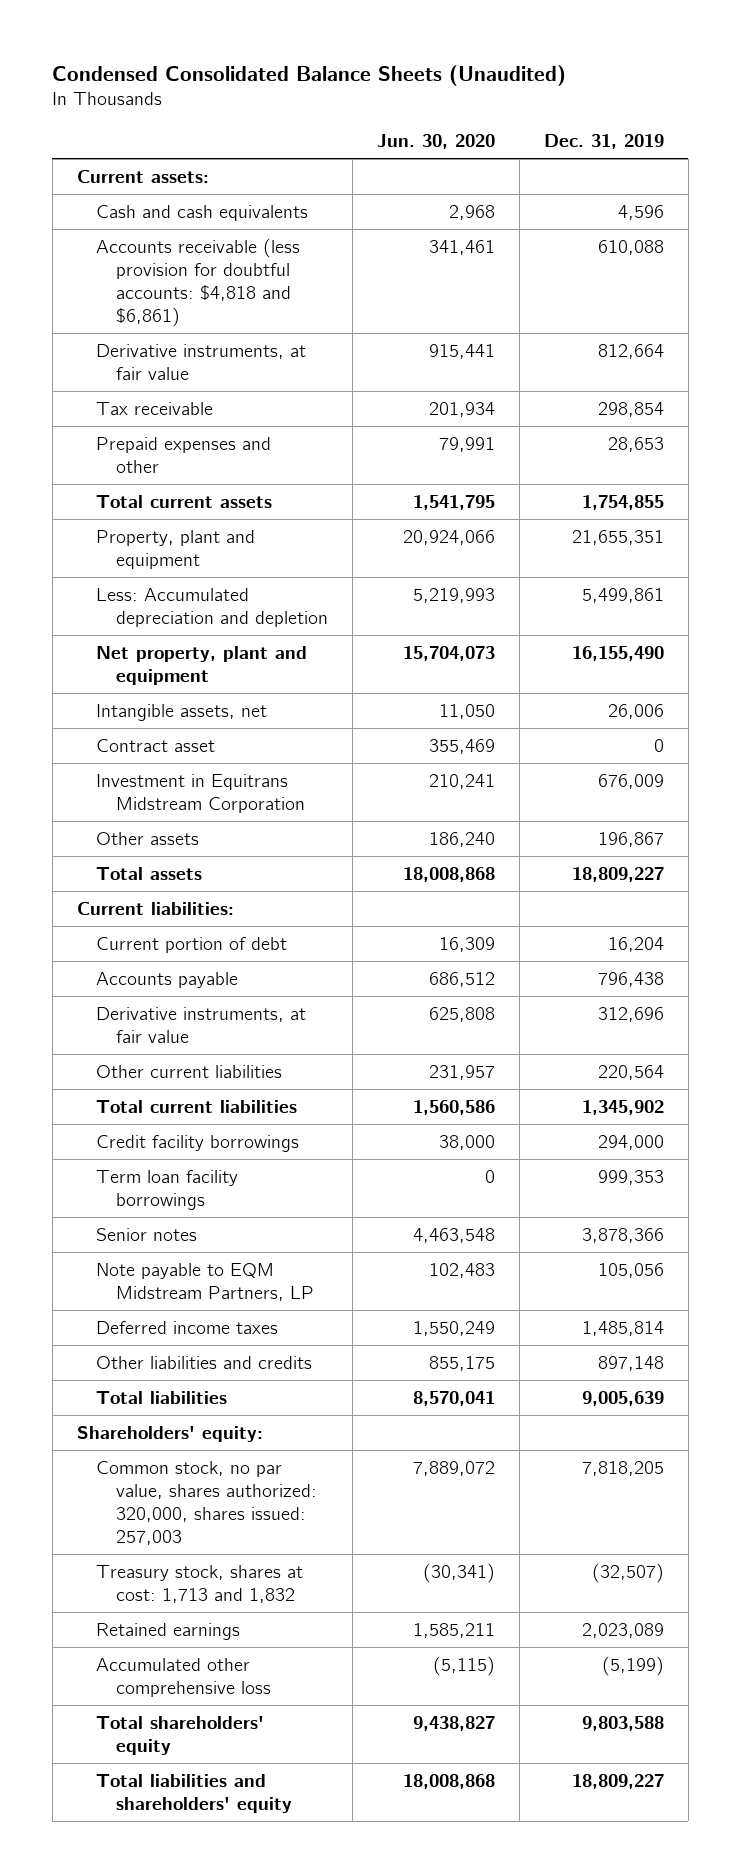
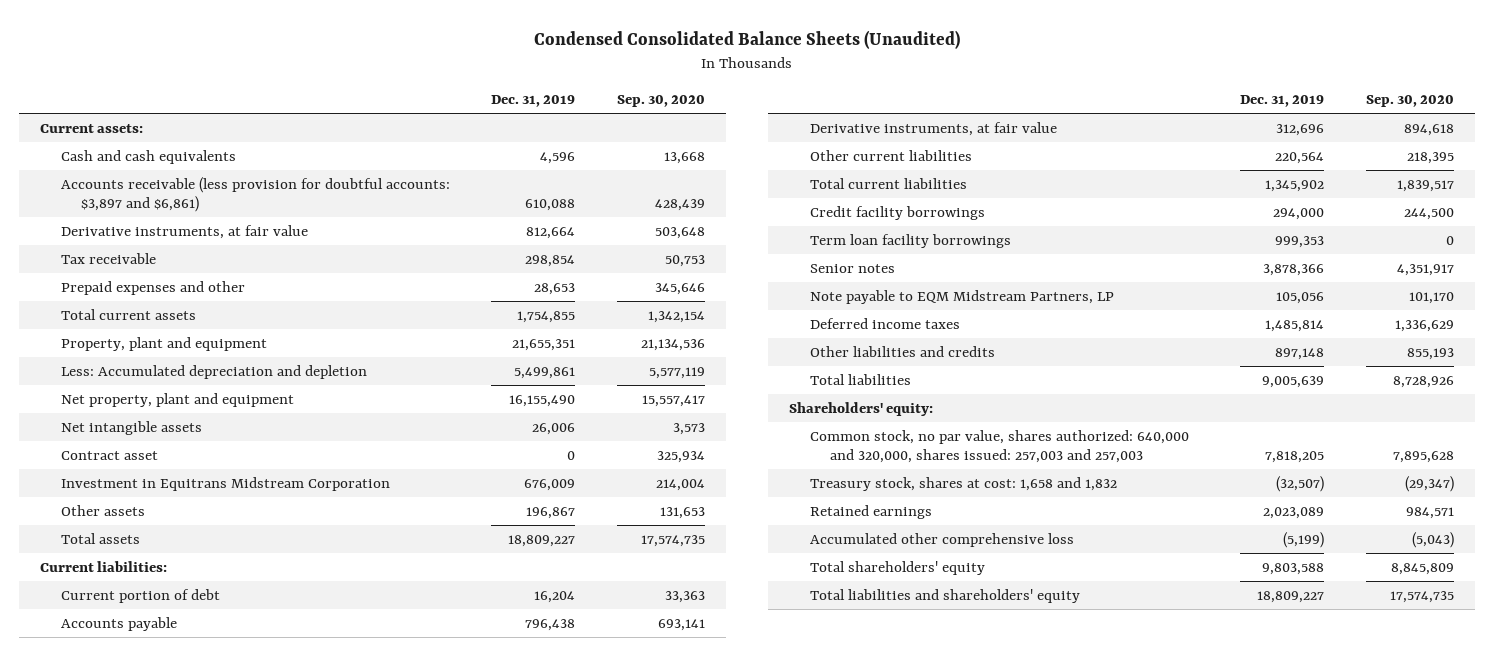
[376,134,495,150] Jun. 30, 2020 -> none
none -> [616,95,705,108] Sep. 30, 2020
[96,237,301,328] Accounts receivable (less provision for doubtful accounts: $4,818 and $6,861) -> [60,176,450,213] Accounts receivable (less provision for doubtful accounts: $3,897 and $6,861)
[96,703,268,721] Intangible assets, net -> [60,420,202,435] Net intangible assets
[96,1460,317,1546] Common stock, no par value, shares authorized: 320,000, shares issued: 257,003 -> [809,429,1189,464] Common stock, no par value, shares authorized: 640,000 and 320,000, shares issued: 257,003 and 257,003
[96,1564,304,1603] Treasury stock, shares at cost: 1,713 and 1,832 -> [809,476,1117,491] Treasury stock, shares at cost: 1,658 and 1,832

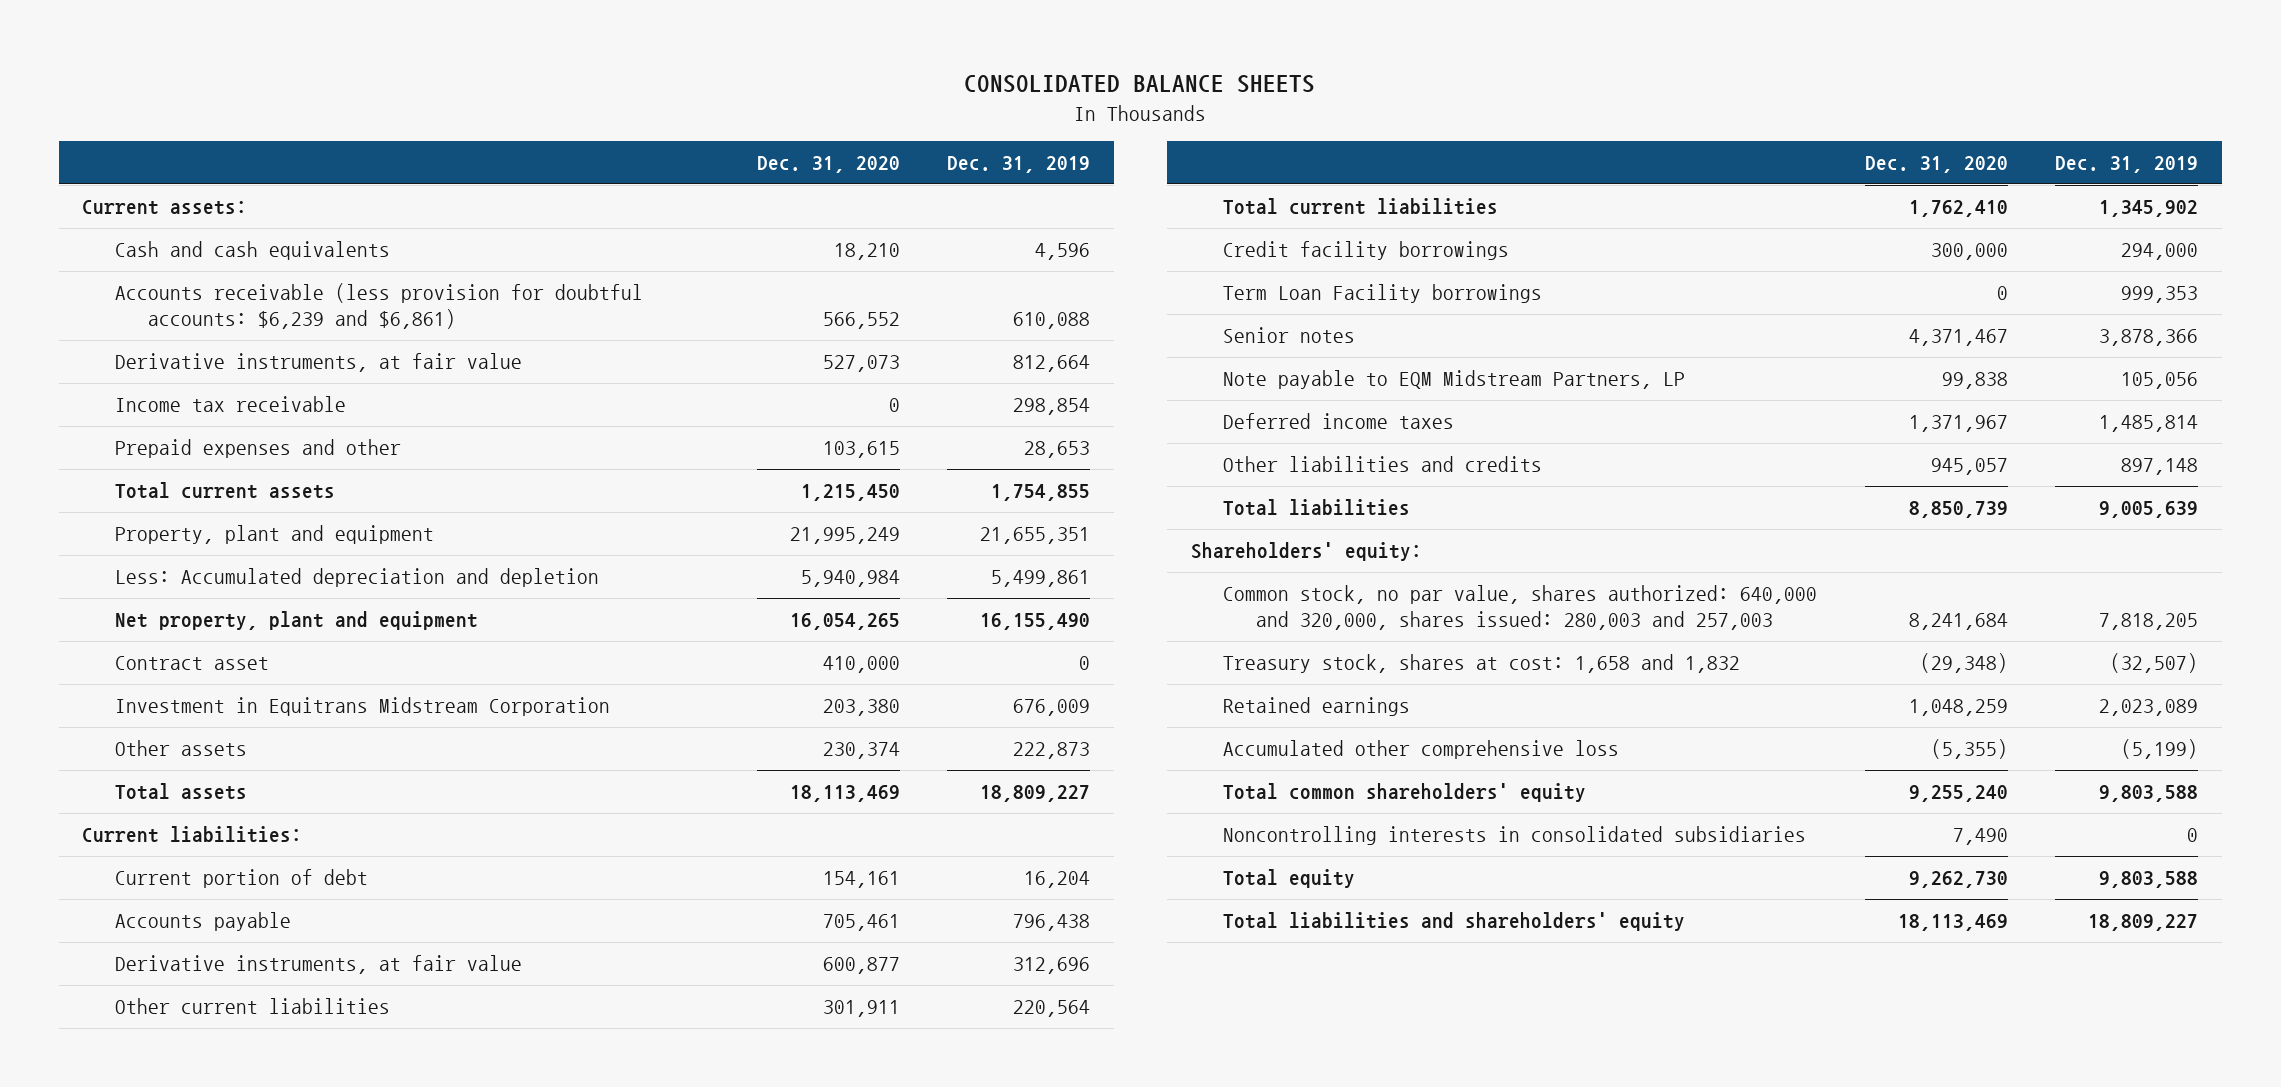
[533,30,960,50] Condensed Consolidated Balance Sheets (Unaudited) -> [964,75,1316,94] CONSOLIDATED BALANCE SHEETS
[616,95,705,108] Sep. 30, 2020 -> none
none -> [756,156,900,174] Dec. 31, 2020
[60,176,450,213] Accounts receivable (less provision for doubtful accounts: $3,897 and $6,861) -> [115,283,644,330] Accounts receivable (less provision for doubtful accounts: $6,239 and $6,861)
[60,252,156,264] Tax receivable -> [115,396,347,413] Income tax receivable
[60,420,202,435] Net intangible assets -> none
[526,506,576,519] 196,867 -> [1013,742,1091,760] 222,873
[809,233,1011,248] Term loan facility borrowings -> [1223,284,1543,304] Term Loan Facility borrowings
[809,429,1189,464] Common stock, no par value, shares authorized: 640,000 and 320,000, shares issued: 257,003 and 257,003 -> [1223,585,1818,631] Common stock, no par value, shares authorized: 640,000 and 320,000, shares issued: 280,003 and 257,003
[809,560,985,575] Total shareholders' equity -> [1223,783,1587,803] Total common shareholders' equity
none -> [1223,826,1807,846] Noncontrolling interests in consolidated subsidiaries
none -> [1223,869,1356,889] Total equity

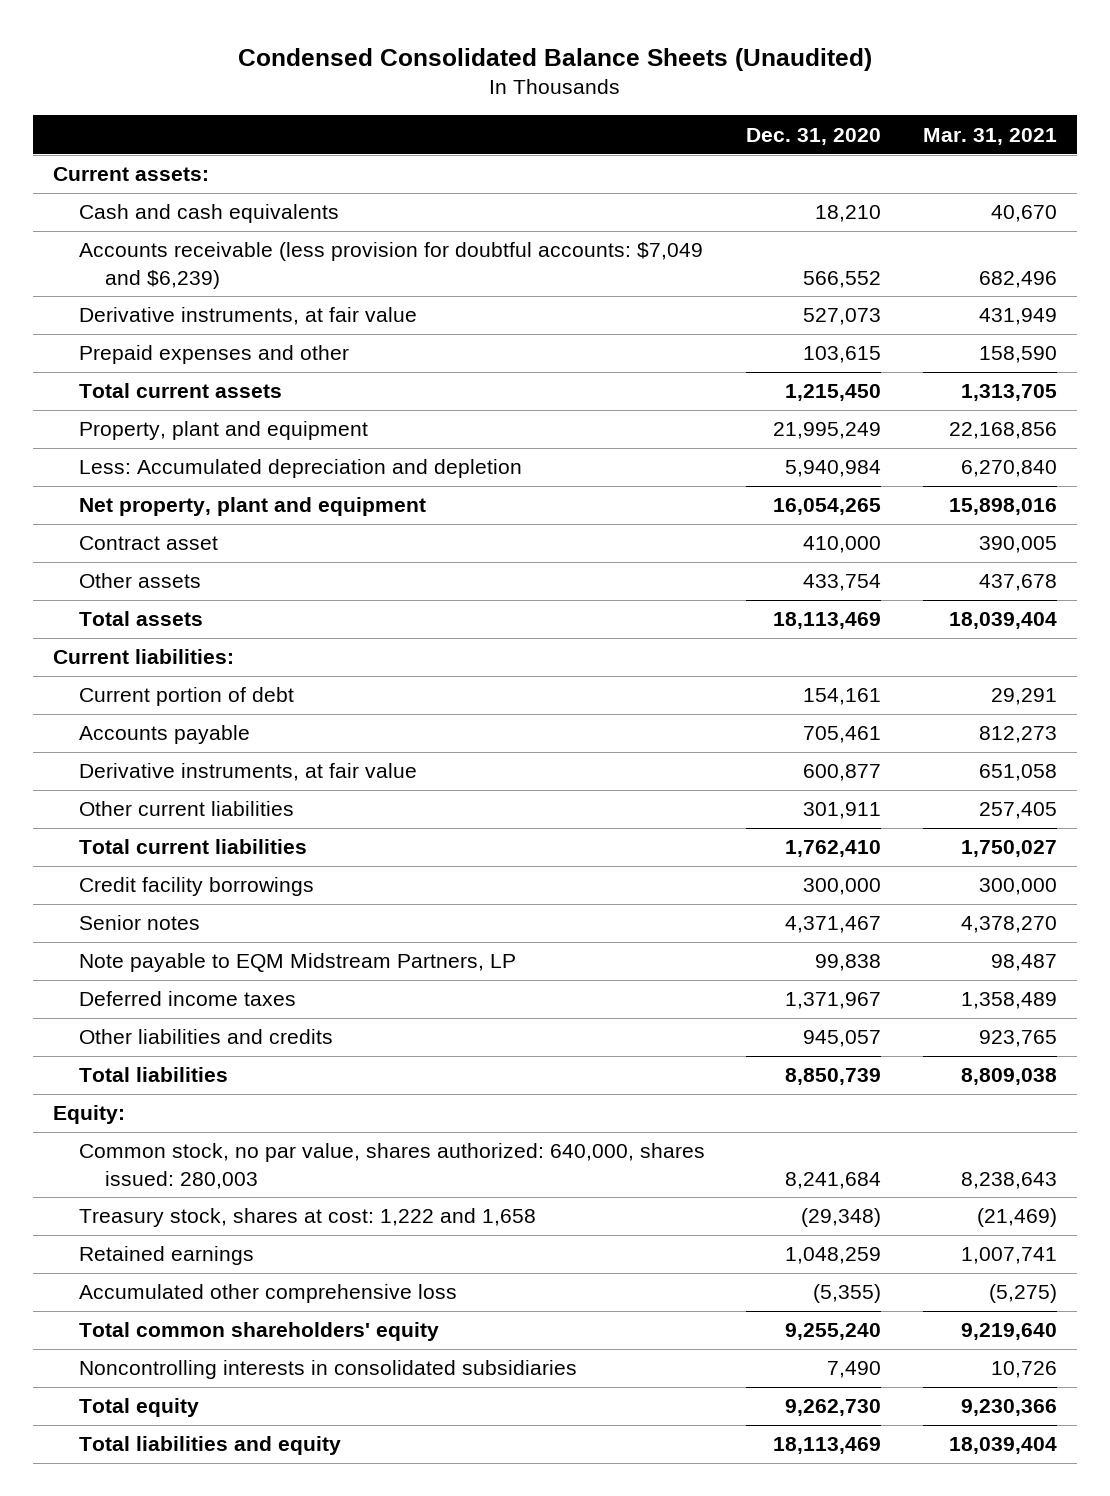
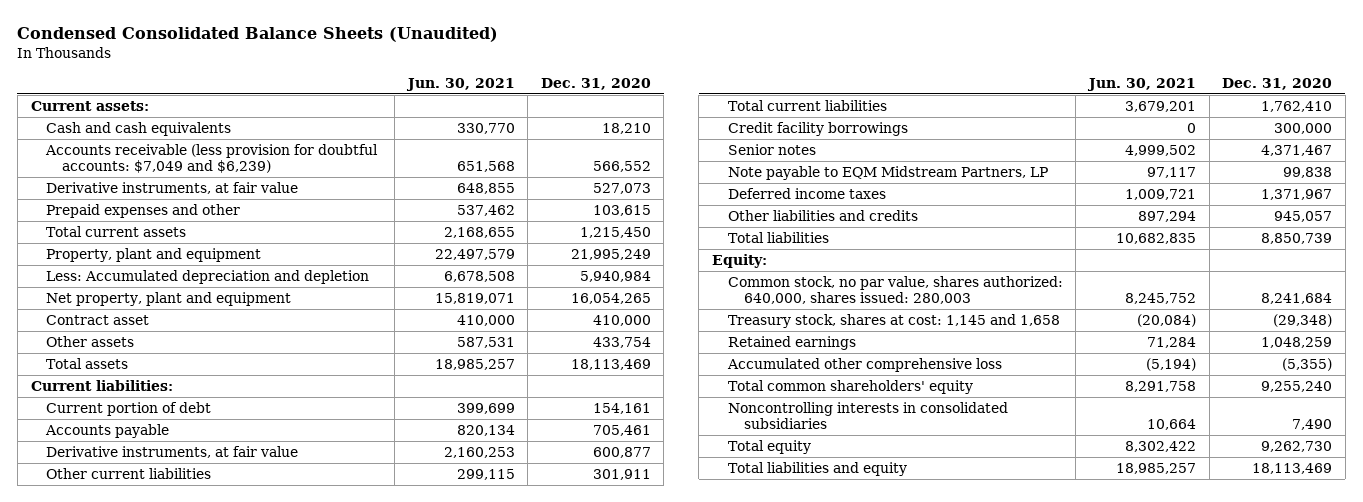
[922,127,1057,145] Mar. 31, 2021 -> none
none -> [405,77,515,91] Jun. 30, 2021
[79,1208,537,1228] Treasury stock, shares at cost: 1,222 and 1,658 -> [727,313,1060,328] Treasury stock, shares at cost: 1,145 and 1,658

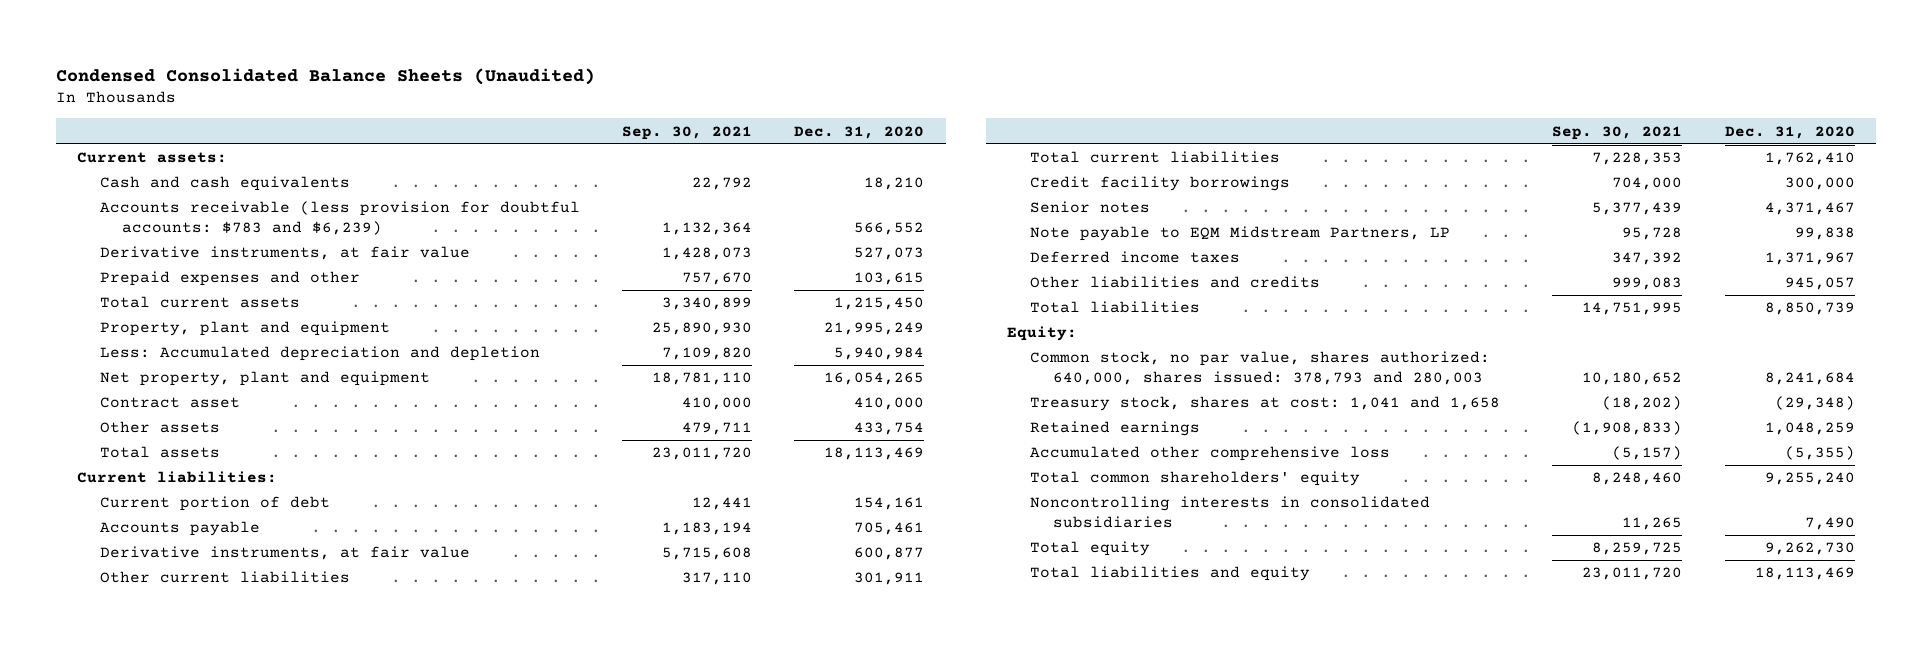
[405,77,515,91] Jun. 30, 2021 -> none
none -> [622,125,753,140] Sep. 30, 2021
[45,143,379,174] Accounts receivable (less provision for doubtful accounts: $7,049 and $6,239) -> [99,201,580,235] Accounts receivable (less provision for doubtful accounts: $783 and $6,239)
[727,275,1063,305] Common stock, no par value, shares authorized: 640,000, shares issued: 280,003 -> [1029,351,1490,385] Common stock, no par value, shares authorized: 640,000, shares issued: 378,793 and 280,003
[727,313,1060,328] Treasury stock, shares at cost: 1,145 and 1,658 -> [1029,396,1500,412] Treasury stock, shares at cost: 1,041 and 1,658

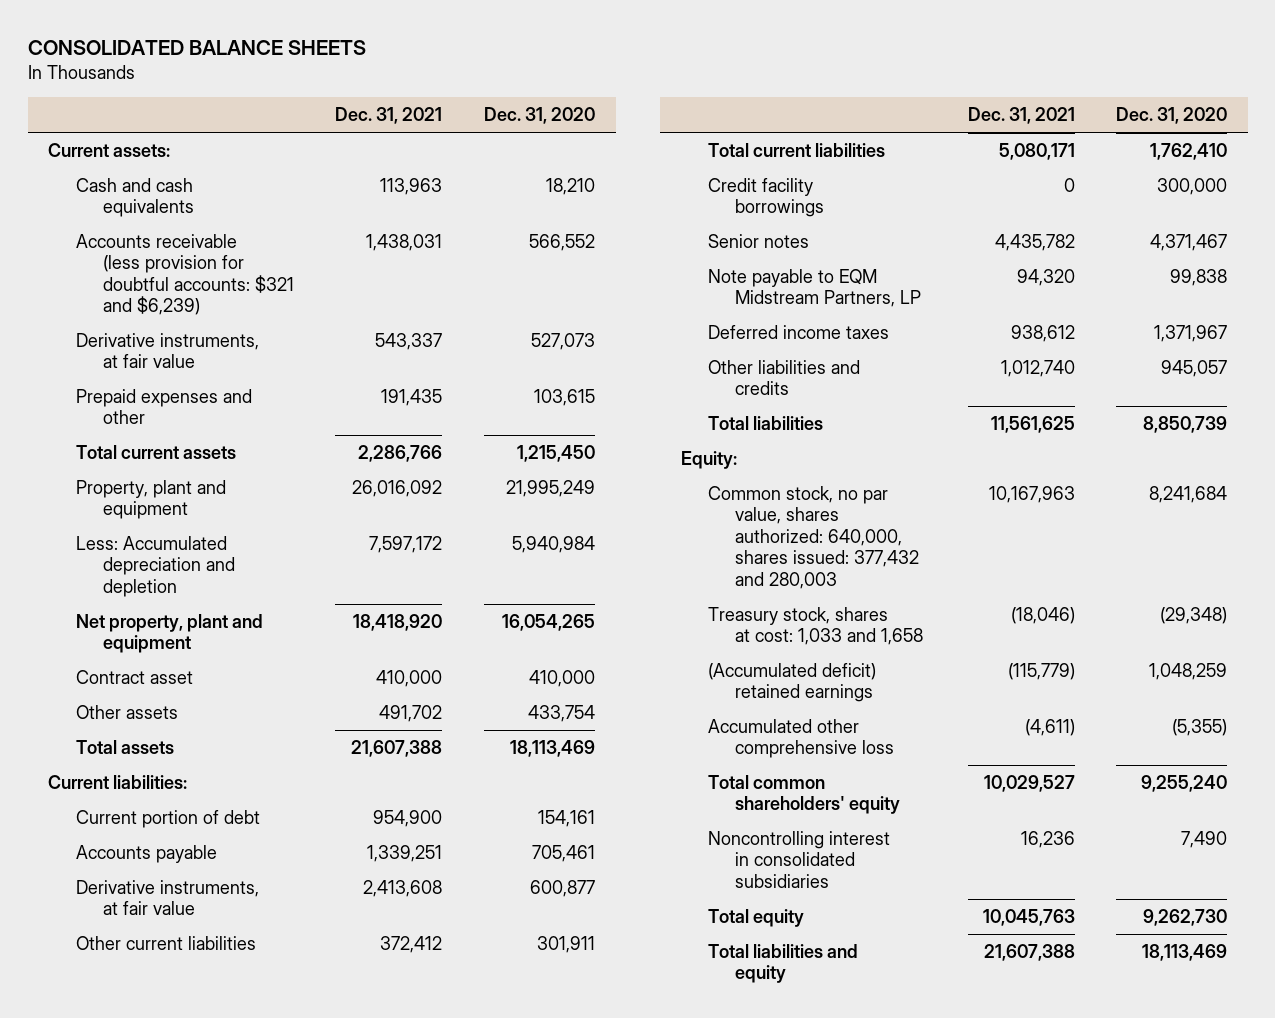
[55,67,595,85] Condensed Consolidated Balance Sheets (Unaudited) -> [27,40,366,56] CONSOLIDATED BALANCE SHEETS
[622,125,753,140] Sep. 30, 2021 -> none
none -> [335,107,443,125] Dec. 31, 2021
[99,201,580,235] Accounts receivable (less provision for doubtful accounts: $783 and $6,239) -> [75,233,294,316] Accounts receivable (less provision for doubtful accounts: $321 and $6,239)
[1029,351,1490,385] Common stock, no par value, shares authorized: 640,000, shares issued: 378,793 and 280,003 -> [707,485,920,589] Common stock, no par value, shares authorized: 640,000, shares issued: 377,432 and 280,003
[1029,396,1500,412] Treasury stock, shares at cost: 1,041 and 1,658 -> [707,606,924,646] Treasury stock, shares at cost: 1,033 and 1,658
[1029,421,1200,437] Retained earnings -> [707,662,876,703] (Accumulated deficit) retained earnings
[1029,496,1430,528] Noncontrolling interests in consolidated subsidiaries -> [707,830,890,888] Noncontrolling interest in consolidated subsidiaries

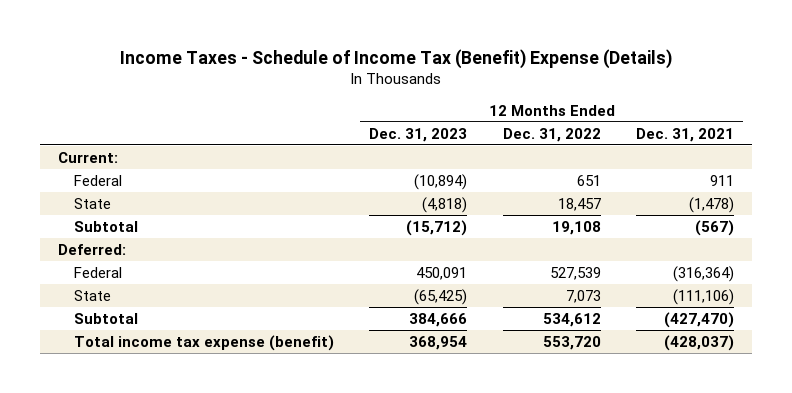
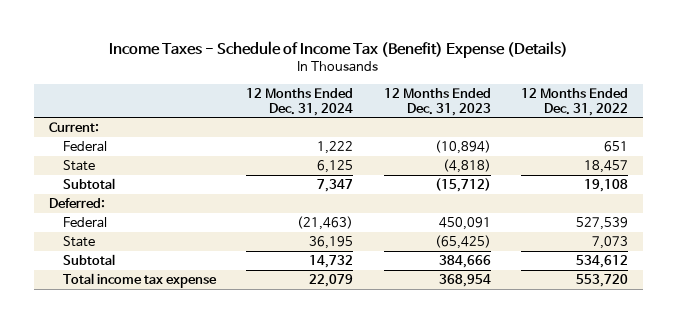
[635,127,734,142] Dec. 31, 2021 -> none
none -> [246,87,354,116] 12 Months Ended Dec. 31, 2024
[73,334,334,351] Total income tax expense (benefit) -> [63,272,218,288] Total income tax expense

